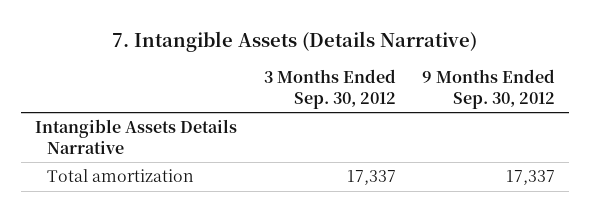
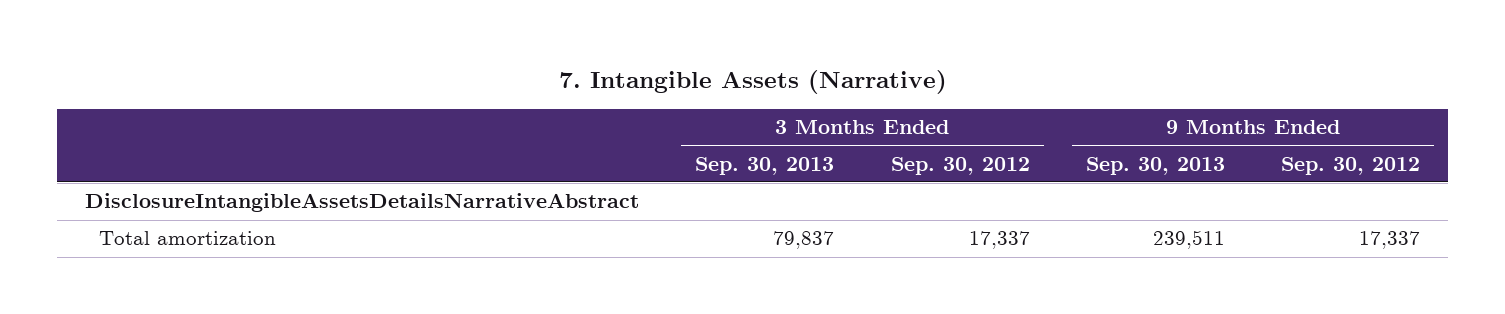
[112,30,478,52] 7. Intangible Assets (Details Narrative) -> [558,70,947,95] 7. Intangible Assets (Narrative)
none -> [695,156,835,175] Sep. 30, 2013
none -> [1085,156,1225,175] Sep. 30, 2013
[34,119,237,154] Intangible Assets Details Narrative -> [84,193,639,213] DisclosureIntangibleAssetsDetailsNarrativeAbstract

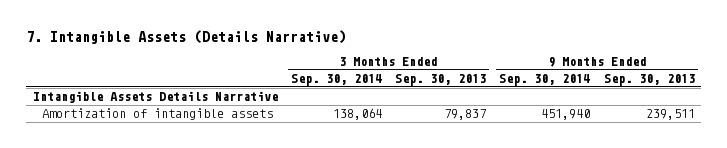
[558,70,947,95] 7. Intangible Assets (Narrative) -> [25,29,346,44] 7. Intangible Assets (Details Narrative)
[890,156,1030,175] Sep. 30, 2012 -> none
[1281,156,1421,175] Sep. 30, 2012 -> none
none -> [290,73,382,86] Sep. 30, 2014
none -> [499,73,591,86] Sep. 30, 2014
[84,193,639,213] DisclosureIntangibleAssetsDetailsNarrativeAbstract -> none
none -> [32,91,278,104] Intangible Assets Details Narrative
[99,231,277,246] Total amortization -> [42,108,274,121] Amortization of intangible assets

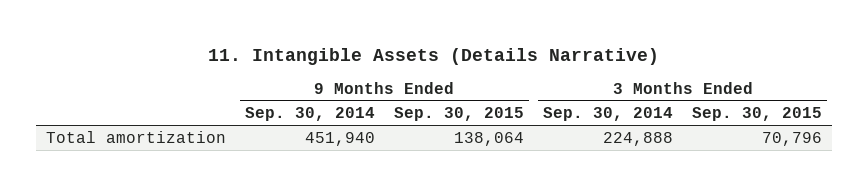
[25,29,346,44] 7. Intangible Assets (Details Narrative) -> [207,47,659,65] 11. Intangible Assets (Details Narrative)
[395,73,487,86] Sep. 30, 2013 -> none
[603,73,695,86] Sep. 30, 2013 -> none
none -> [393,107,524,122] Sep. 30, 2015
none -> [692,107,823,122] Sep. 30, 2015
[32,91,278,104] Intangible Assets Details Narrative -> none
[42,108,274,121] Amortization of intangible assets -> [45,131,226,144] Total amortization
[332,108,382,121] 138,064 -> [603,132,674,147] 224,888

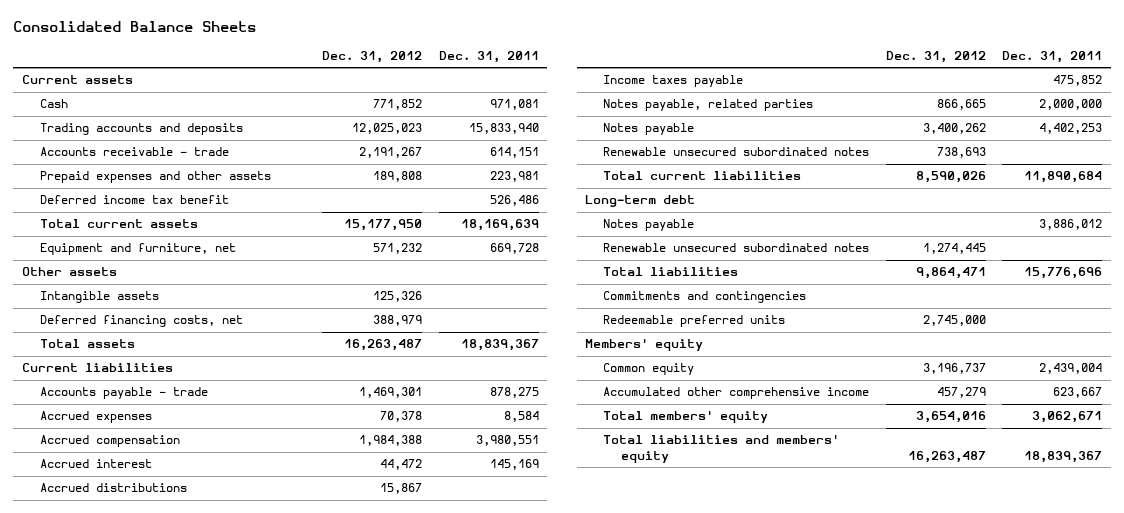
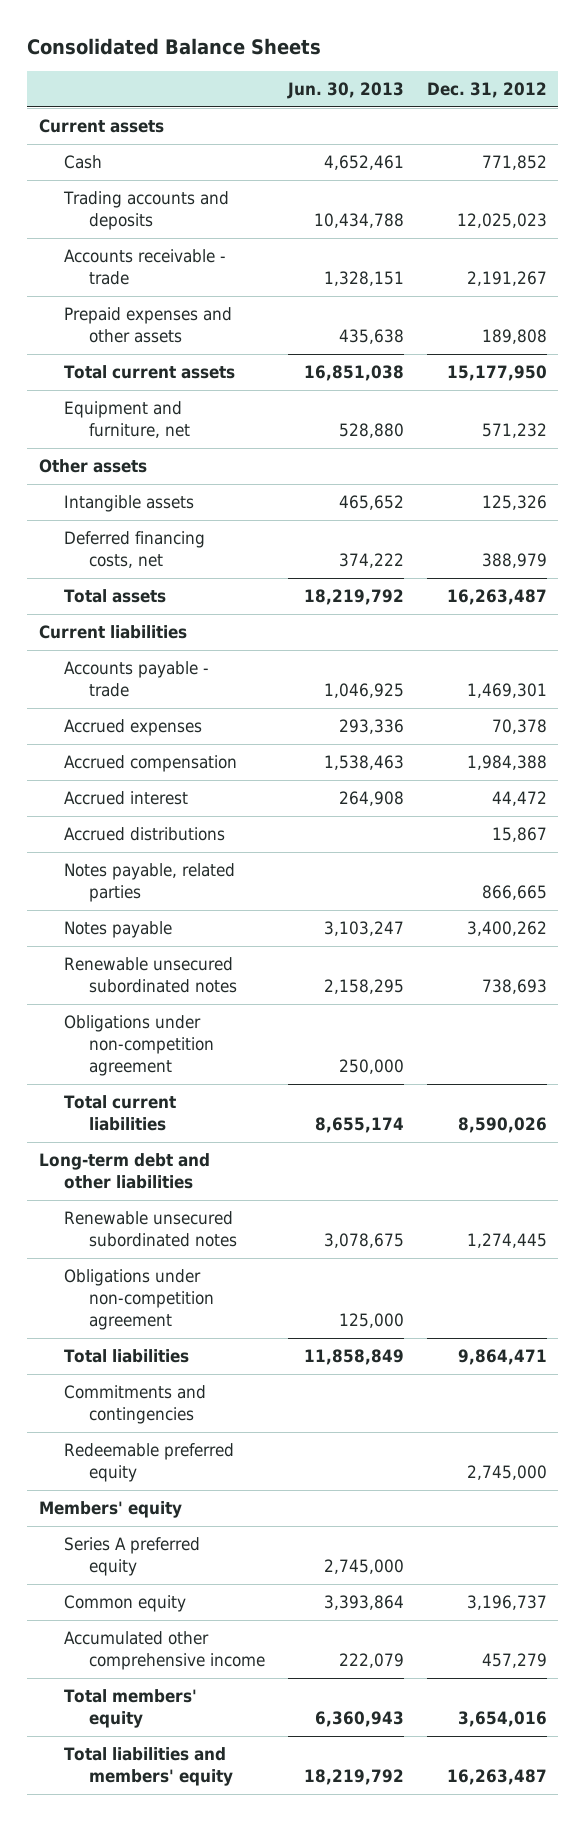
[438,51,539,64] Dec. 31, 2011 -> none
none -> [286,82,404,100] Jun. 30, 2013
[39,195,229,205] Deferred income tax benefit -> none
[603,75,744,88] Income taxes payable -> none
none -> [63,1015,215,1077] Obligations under non-competition agreement
[603,219,695,232] Notes payable -> none
[585,195,696,208] Long-term debt -> [38,1153,210,1190] Long-term debt and other liabilities
none -> [63,1269,215,1331] Obligations under non-competition agreement
[603,315,786,328] Redeemable preferred units -> [63,1443,234,1483] Redeemable preferred equity
none -> [63,1537,200,1577] Series A preferred equity

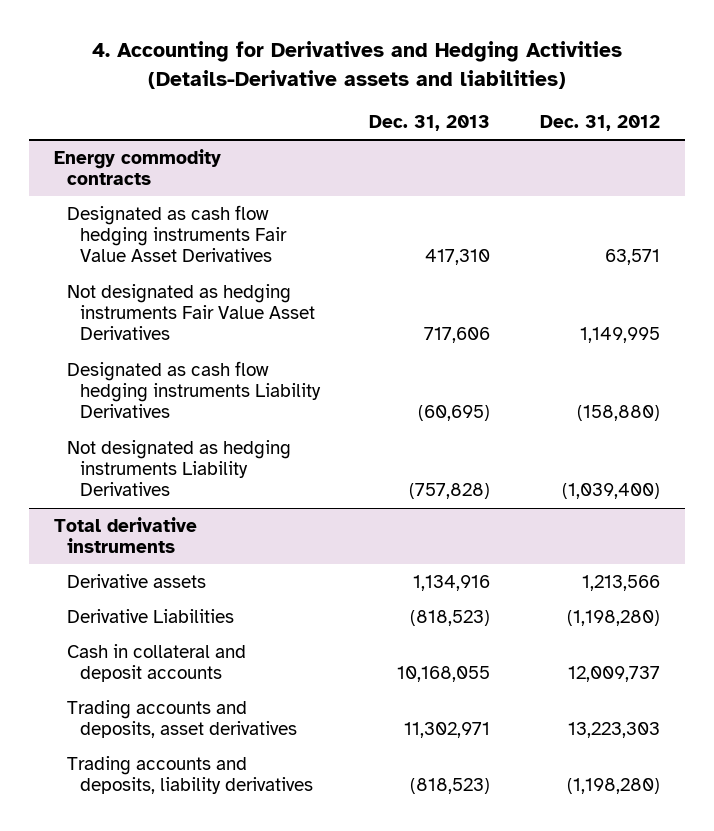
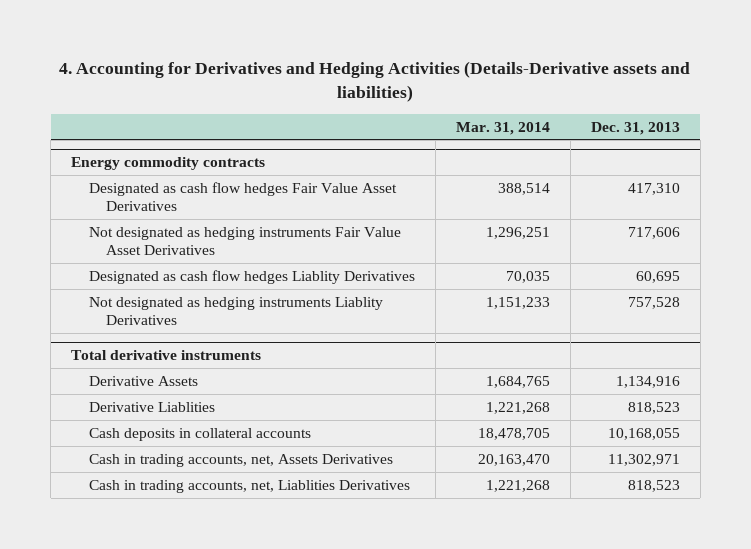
[540,114,661,131] Dec. 31, 2012 -> none
none -> [455,121,550,135] Mar. 31, 2014
[66,204,287,263] Designated as cash flow hedging instruments Fair Value Asset Derivatives -> [88,181,397,212] Designated as cash flow hedges Fair Value Asset Derivatives
[66,360,321,419] Designated as cash flow hedging instruments Liability Derivatives -> [88,269,415,284] Designated as cash flow hedges Liablity Derivatives
[418,405,491,422] (60,695) -> [635,270,680,283] 60,695
[66,439,291,497] Not designated as hedging instruments Liability Derivatives -> [88,296,383,326] Not designated as hedging instruments Liablity Derivatives
[409,483,491,500] (757,828) -> [627,296,680,309] 757,528
[66,573,206,588] Derivative assets -> [88,375,198,386] Derivative Assets
[66,608,234,623] Derivative Liabilities -> [88,401,215,412] Derivative Liablities
[410,609,491,626] (818,523) -> [627,401,680,414] 818,523
[66,643,246,683] Cash in collateral and deposit accounts -> [88,427,311,441] Cash deposits in collateral accounts
[66,699,297,739] Trading accounts and deposits, asset derivatives -> [88,453,393,467] Cash in trading accounts, net, Assets Derivatives
[66,755,313,795] Trading accounts and deposits, liability derivatives -> [88,479,410,493] Cash in trading accounts, net, Liablities Derivatives
[410,778,491,795] (818,523) -> [627,479,680,492] 818,523

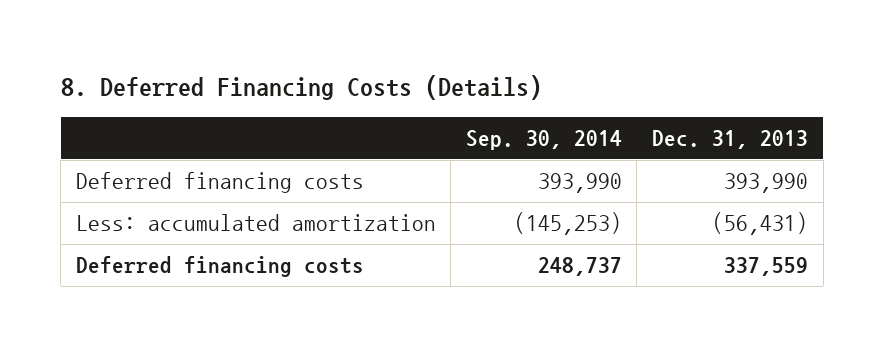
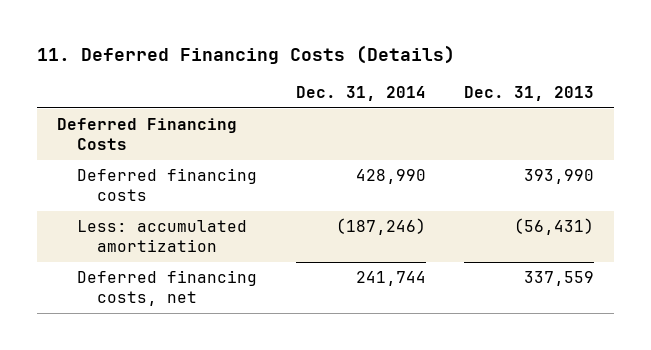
[60,75,542,101] 8. Deferred Financing Costs (Details) -> [37,45,456,65] 11. Deferred Financing Costs (Details)
[465,130,622,151] Sep. 30, 2014 -> none
none -> [295,85,426,101] Dec. 31, 2014
none -> [56,118,237,150] Deferred Financing Costs
[75,255,364,277] Deferred financing costs -> [76,270,257,306] Deferred financing costs, net

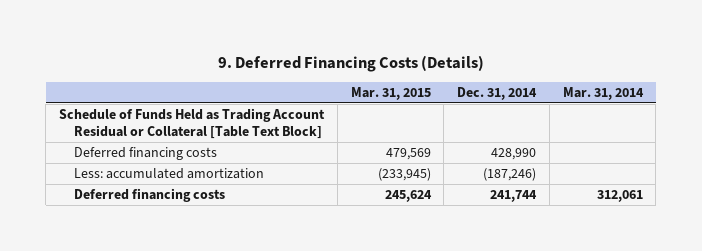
[37,45,456,65] 11. Deferred Financing Costs (Details) -> [217,54,484,72] 9. Deferred Financing Costs (Details)
[464,85,595,101] Dec. 31, 2013 -> none
none -> [350,87,431,101] Mar. 31, 2015
none -> [562,87,644,101] Mar. 31, 2014
[56,118,237,150] Deferred Financing Costs -> [59,108,326,139] Schedule of Funds Held as Trading Account Residual or Collateral [Table Text Block]
[76,270,257,306] Deferred financing costs, net -> [73,188,225,203] Deferred financing costs

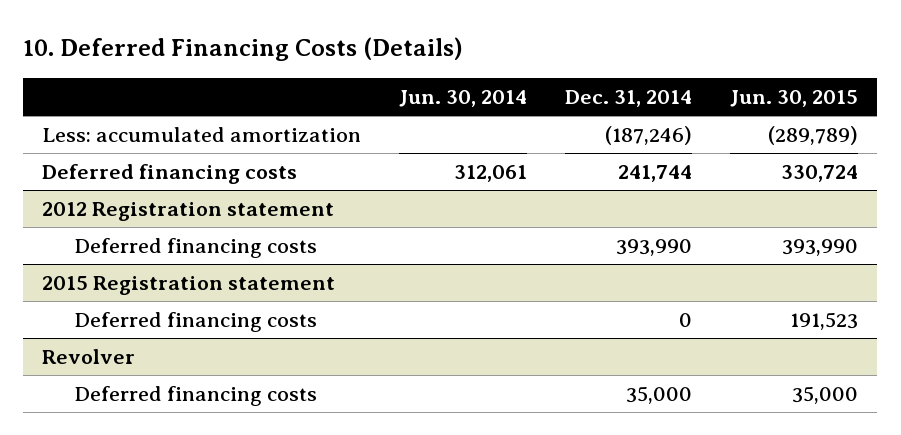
[217,54,484,72] 9. Deferred Financing Costs (Details) -> [23,37,464,62] 10. Deferred Financing Costs (Details)
[350,87,431,101] Mar. 31, 2015 -> none
[562,87,644,101] Mar. 31, 2014 -> none
none -> [399,89,528,107] Jun. 30, 2014
none -> [730,89,859,107] Jun. 30, 2015
[59,108,326,139] Schedule of Funds Held as Trading Account Residual or Collateral [Table Text Block] -> none
[73,147,217,161] Deferred financing costs -> none
none -> [42,202,335,222] 2012 Registration statement
none -> [74,238,318,259] Deferred financing costs
none -> [42,276,336,296] 2015 Registration statement
none -> [74,312,318,333] Deferred financing costs
none -> [42,349,136,365] Revolver
none -> [74,386,318,407] Deferred financing costs

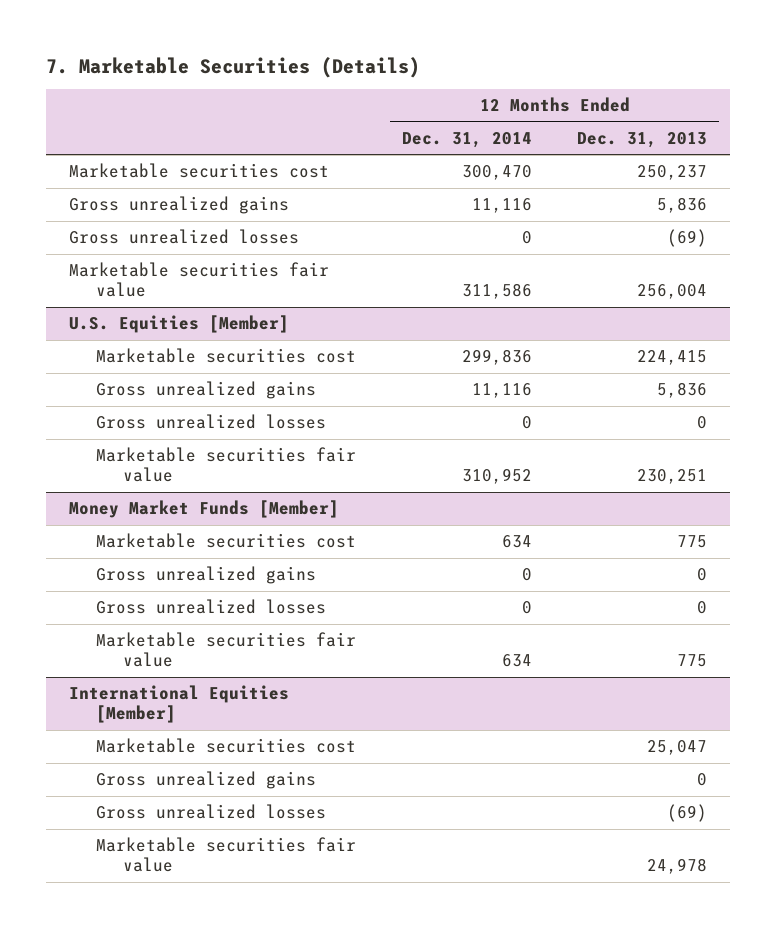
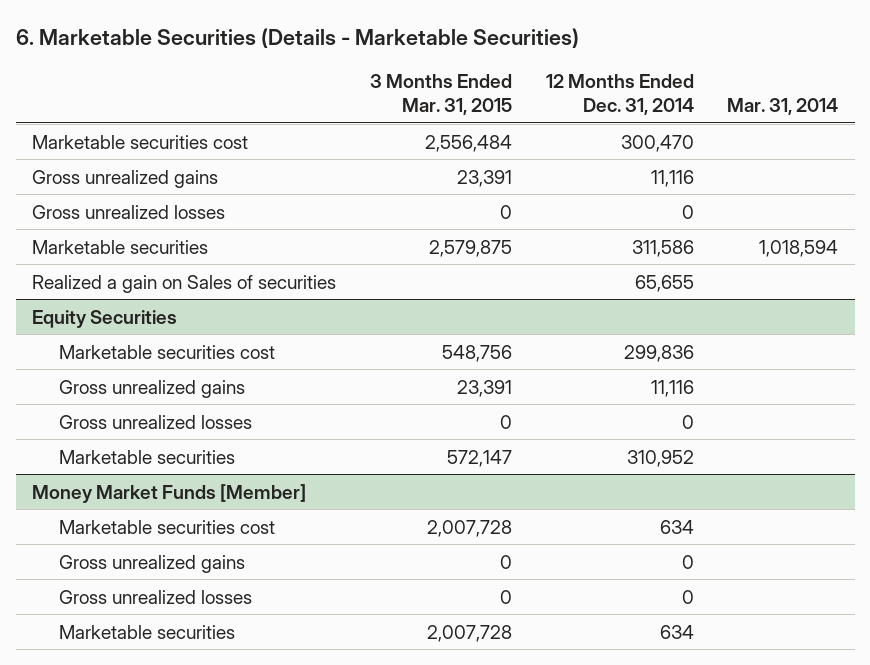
[46,56,421,78] 7. Marketable Securities (Details) -> [15,27,579,48] 6. Marketable Securities (Details - Marketable Securities)
[577,131,708,148] Dec. 31, 2013 -> none
none -> [369,74,512,116] 3 Months Ended Mar. 31, 2015
none -> [727,98,839,116] Mar. 31, 2014
[69,262,330,298] Marketable securities fair value -> [32,239,209,254] Marketable securities
none -> [32,274,337,293] Realized a gain on Sales of securities
[69,315,290,334] U.S. Equities [Member] -> [32,309,178,328] Equity Securities
[95,447,356,483] Marketable securities fair value -> [59,449,236,464] Marketable securities
[69,685,290,724] International Equities [Member] -> none
[95,738,356,754] Marketable securities cost -> none
[95,771,316,790] Gross unrealized gains -> none
[95,804,326,820] Gross unrealized losses -> none
[95,837,356,873] Marketable securities fair value -> none
[95,632,356,668] Marketable securities fair value -> [59,624,236,639] Marketable securities

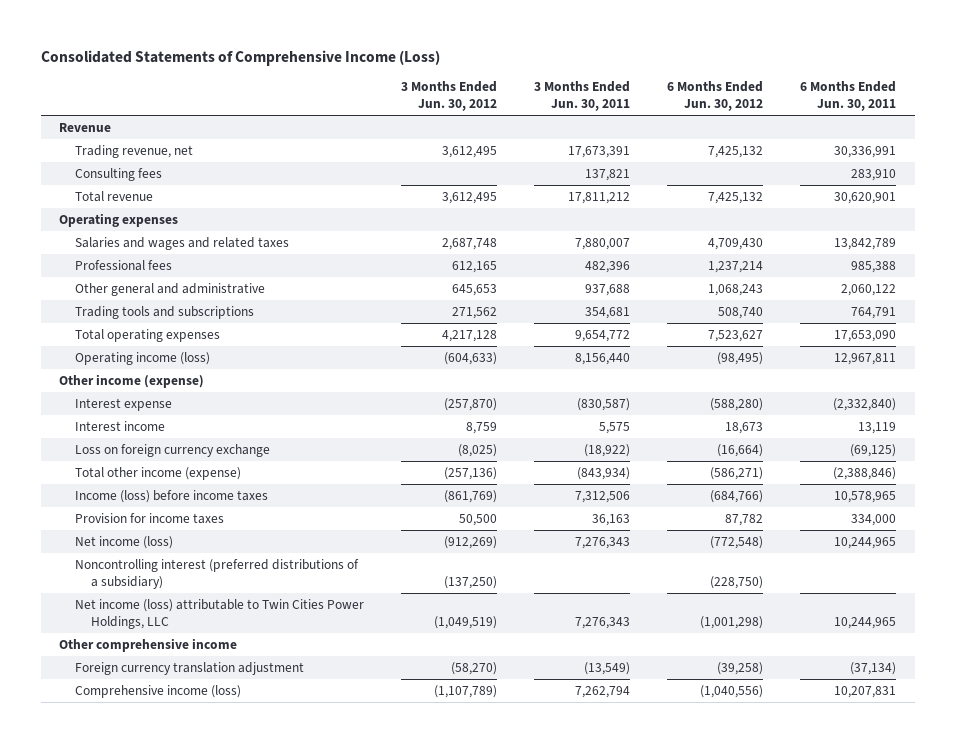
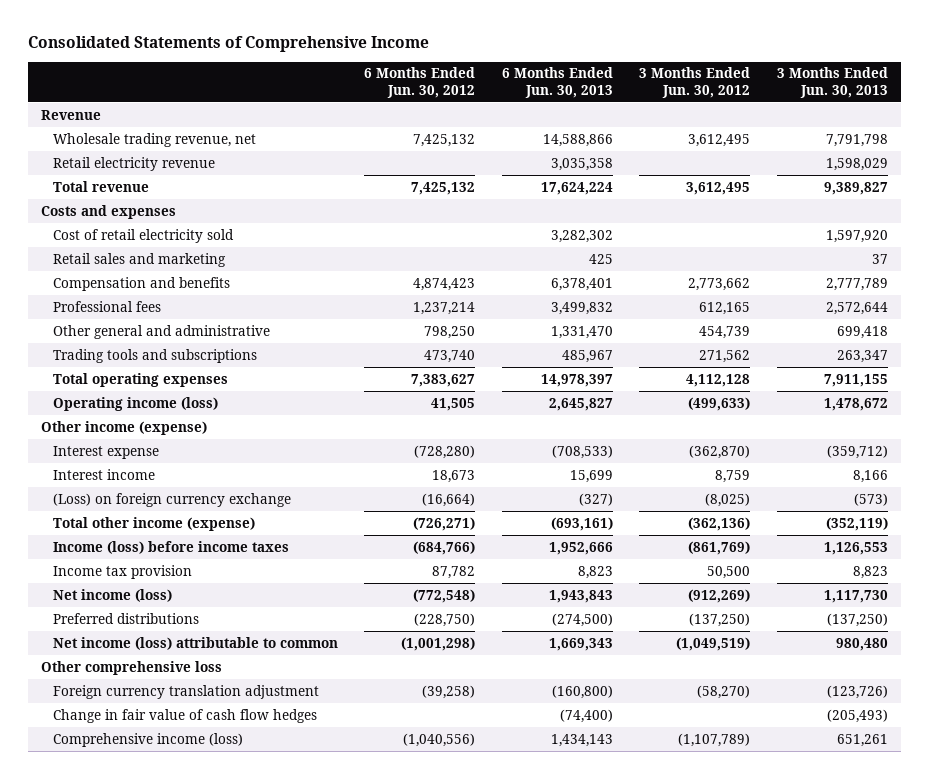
[40,49,440,66] Consolidated Statements of Comprehensive Income (Loss) -> [27,36,429,53] Consolidated Statements of Comprehensive Income
[534,81,631,112] 3 Months Ended Jun. 30, 2011 -> none
[800,81,897,112] 6 Months Ended Jun. 30, 2011 -> none
none -> [501,67,613,98] 6 Months Ended Jun. 30, 2013
none -> [777,67,889,98] 3 Months Ended Jun. 30, 2013
[75,168,163,182] Consulting fees -> none
[75,145,194,159] Trading revenue, net -> [52,132,256,147] Wholesale trading revenue, net
none -> [52,156,215,171] Retail electricity revenue
[75,237,290,251] Salaries and wages and related taxes -> none
[59,213,179,228] Operating expenses -> [40,204,176,219] Costs and expenses
none -> [52,228,234,243] Cost of retail electricity sold
none -> [52,252,226,267] Retail sales and marketing
none -> [52,276,230,291] Compensation and benefits
[452,284,498,297] 645,653 -> [699,325,751,339] 454,739
[708,284,764,297] 1,068,243 -> [424,325,476,339] 798,250
[718,307,764,320] 508,740 -> [424,349,476,363] 473,740
[442,330,498,343] 4,217,128 -> [686,373,751,387] 4,112,128
[708,330,764,343] 7,523,627 -> [411,373,476,387] 7,383,627
[444,352,498,366] (604,633) -> [688,396,751,411] (499,633)
[717,352,764,366] (98,495) -> [431,397,476,411] 41,505
[444,398,498,412] (257,870) -> [689,444,751,459] (362,870)
[710,398,764,412] (588,280) -> [414,444,476,459] (728,280)
[75,444,271,458] Loss on foreign currency exchange -> [52,492,291,507] (Loss) on foreign currency exchange
[444,467,498,481] (257,136) -> [688,516,751,531] (362,136)
[710,467,764,481] (586,271) -> [413,516,476,531] (726,271)
[75,513,225,525] Provision for income taxes -> [52,564,192,579] Income tax provision
[75,559,360,589] Noncontrolling interest (preferred distributions of a subsidiary) -> [52,612,199,624] Preferred distributions
[75,599,365,629] Net income (loss) attributable to Twin Cities Power Holdings, LLC -> [52,636,338,650] Net income (loss) attributable to common
[59,638,238,653] Other comprehensive income -> [40,660,222,675] Other comprehensive loss
none -> [52,708,317,723] Change in fair value of cash flow hedges

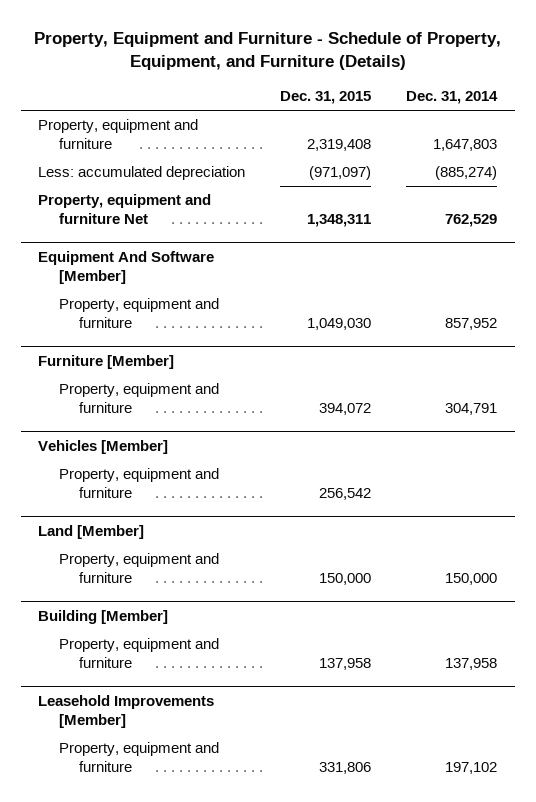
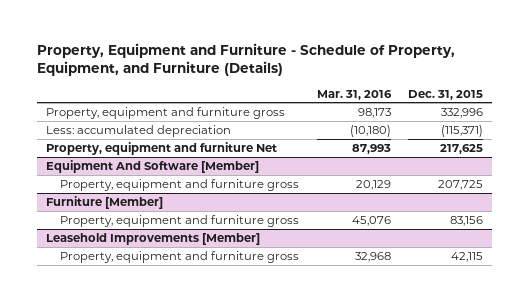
[406,91,499,105] Dec. 31, 2014 -> none
none -> [316,89,392,100] Mar. 31, 2016
[38,119,199,150] Property, equipment and furniture -> [45,106,285,119] Property, equipment and furniture gross
[307,139,372,152] 2,319,408 -> [441,107,484,118] 332,996
[309,166,372,181] (971,097) -> [441,124,484,137] (115,371)
[307,214,372,228] 1,348,311 -> [440,143,484,154] 217,625
[58,298,219,329] Property, equipment and furniture -> [60,178,300,191] Property, equipment and furniture gross
[307,318,372,331] 1,049,030 -> [438,179,484,190] 207,725
[38,439,169,454] Vehicles [Member] -> none
[58,468,219,499] Property, equipment and furniture -> none
[38,524,145,539] Land [Member] -> none
[58,553,219,584] Property, equipment and furniture -> none
[38,609,169,624] Building [Member] -> none
[58,638,219,669] Property, equipment and furniture -> none
[58,383,219,414] Property, equipment and furniture -> [60,214,300,227] Property, equipment and furniture gross
[319,403,372,416] 394,072 -> [450,215,484,226] 83,156
[58,742,219,773] Property, equipment and furniture -> [60,250,300,263] Property, equipment and furniture gross
[319,762,372,775] 331,806 -> [451,251,484,262] 42,115

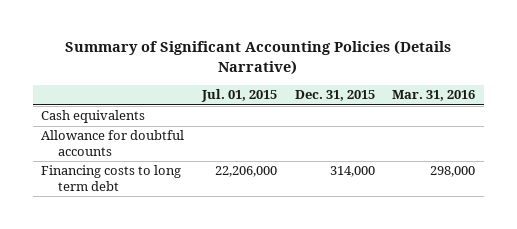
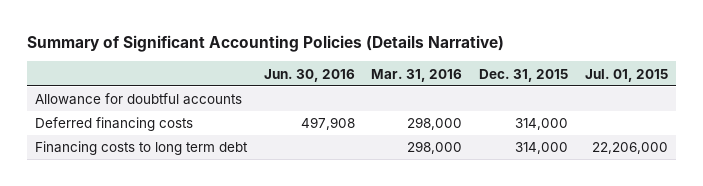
none -> [263,68,355,82] Jun. 30, 2016
[41,110,146,124] Cash equivalents -> none
none -> [34,117,193,132] Deferred financing costs

